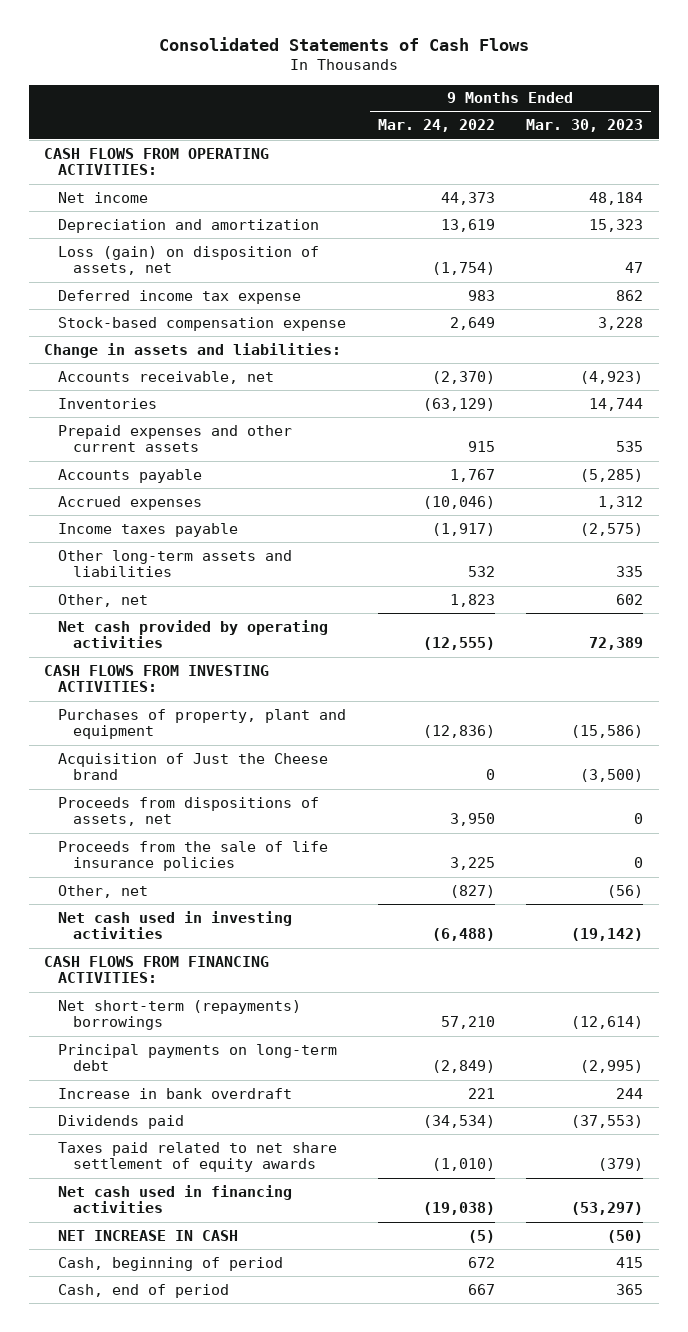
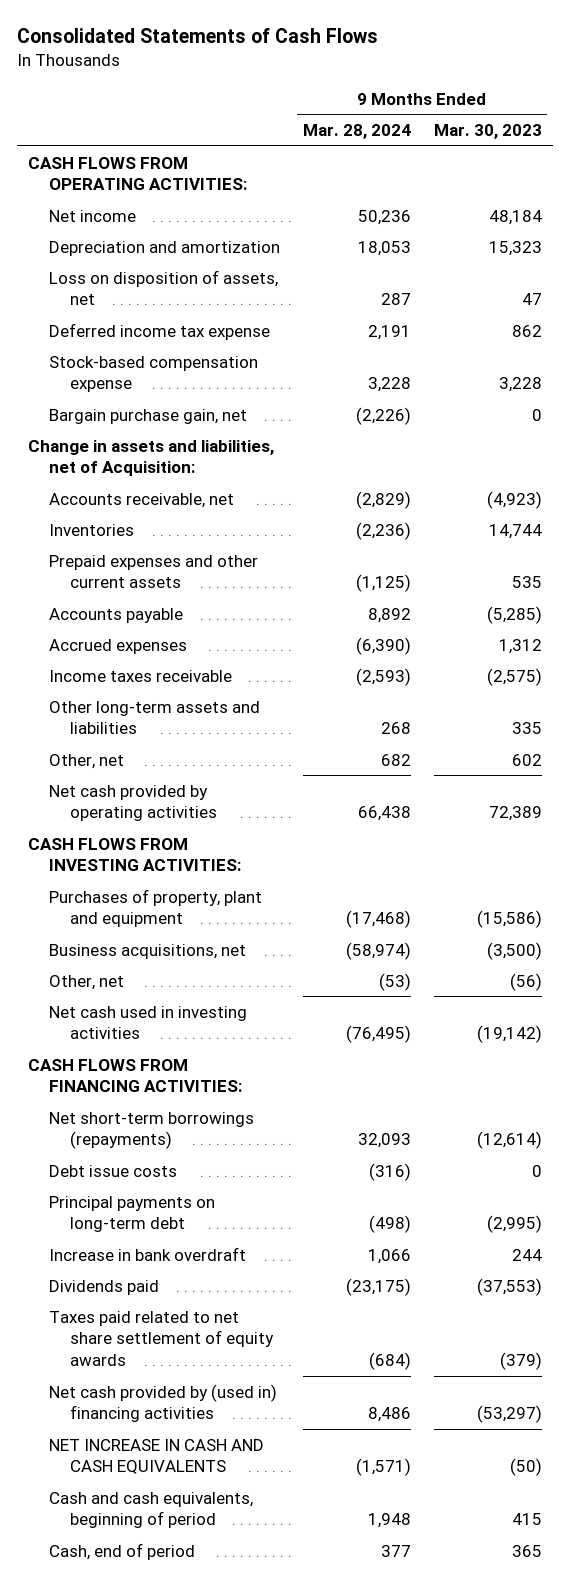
[377,119,495,133] Mar. 24, 2022 -> none
none -> [302,124,411,140] Mar. 28, 2024
[58,245,320,276] Loss (gain) on disposition of assets, net -> [49,269,279,306] Loss on disposition of assets, net
none -> [49,408,248,424] Bargain purchase gain, net
[44,342,342,358] Change in assets and liabilities: -> [28,439,275,477] Change in assets and liabilities, net of Acquisition:
[58,522,239,537] Income taxes payable -> [49,669,233,682] Income taxes receivable
[58,796,320,827] Proceeds from dispositions of assets, net -> none
[58,840,329,872] Proceeds from the sale of life insurance policies -> none
[58,752,329,781] Acquisition of Just the Cheese brand -> [49,943,247,959] Business acquisitions, net
[58,999,302,1031] Net short-term (repayments) borrowings -> [49,1111,255,1150] Net short-term borrowings (repayments)
none -> [49,1164,178,1177] Debt issue costs
[58,1184,293,1214] Net cash used in financing activities -> [49,1383,278,1423] Net cash provided by (used in) financing activities
[58,1229,239,1241] NET INCREASE IN CASH -> [49,1438,265,1475] NET INCREASE IN CASH AND CASH EQUIVALENTS
[58,1256,284,1271] Cash, beginning of period -> [49,1491,254,1529] Cash and cash equivalents, beginning of period

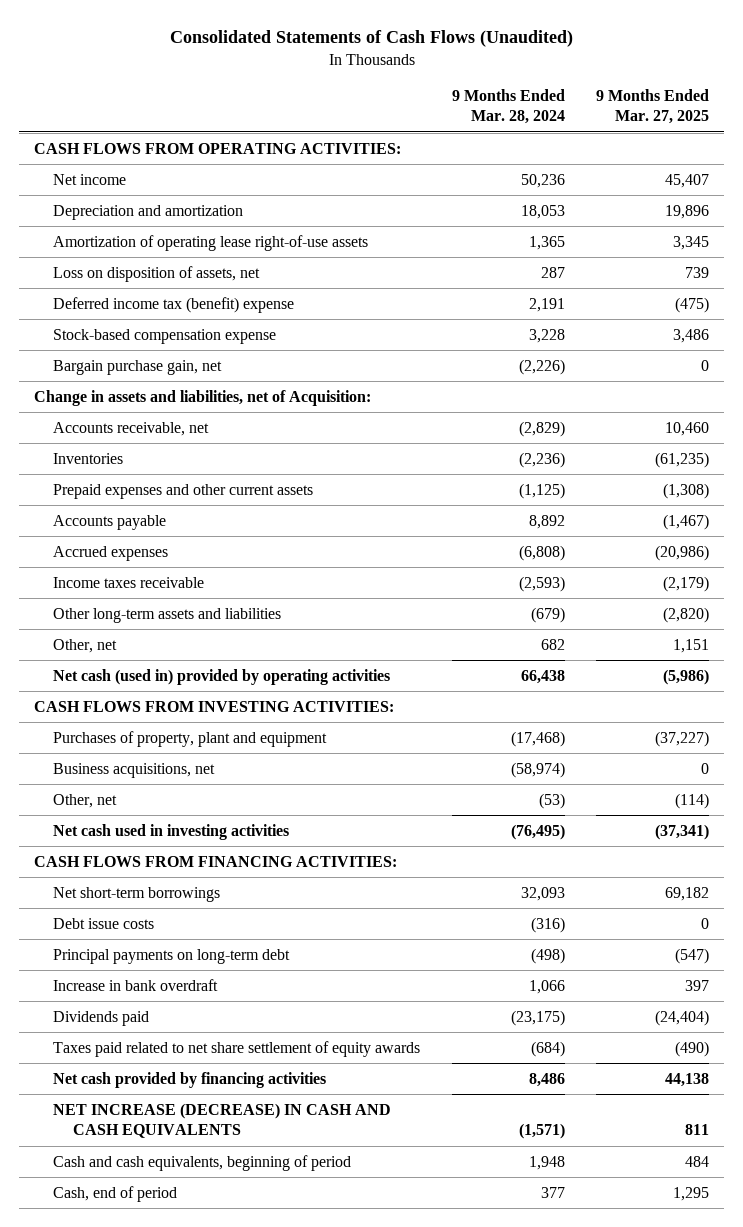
[16,28,378,44] Consolidated Statements of Cash Flows -> [169,30,573,48] Consolidated Statements of Cash Flows (Unaudited)
[433,124,542,140] Mar. 30, 2023 -> none
none -> [595,89,709,125] 9 Months Ended Mar. 27, 2025
none -> [53,234,369,251] Amortization of operating lease right-of-use assets
[49,322,271,340] Deferred income tax expense -> [53,296,295,313] Deferred income tax (benefit) expense
[355,636,411,655] (6,390) -> [518,544,565,561] (6,808)
[380,722,411,735] 268 -> [530,606,565,623] (679)
[49,784,218,822] Net cash provided by operating activities -> [53,668,391,685] Net cash (used in) provided by operating activities
[49,1111,255,1150] Net short-term borrowings (repayments) -> [53,886,221,902] Net short-term borrowings
[49,1383,278,1423] Net cash provided by (used in) financing activities -> [53,1071,327,1088] Net cash provided by financing activities
[49,1438,265,1475] NET INCREASE IN CASH AND CASH EQUIVALENTS -> [53,1102,392,1139] NET INCREASE (DECREASE) IN CASH AND CASH EQUIVALENTS

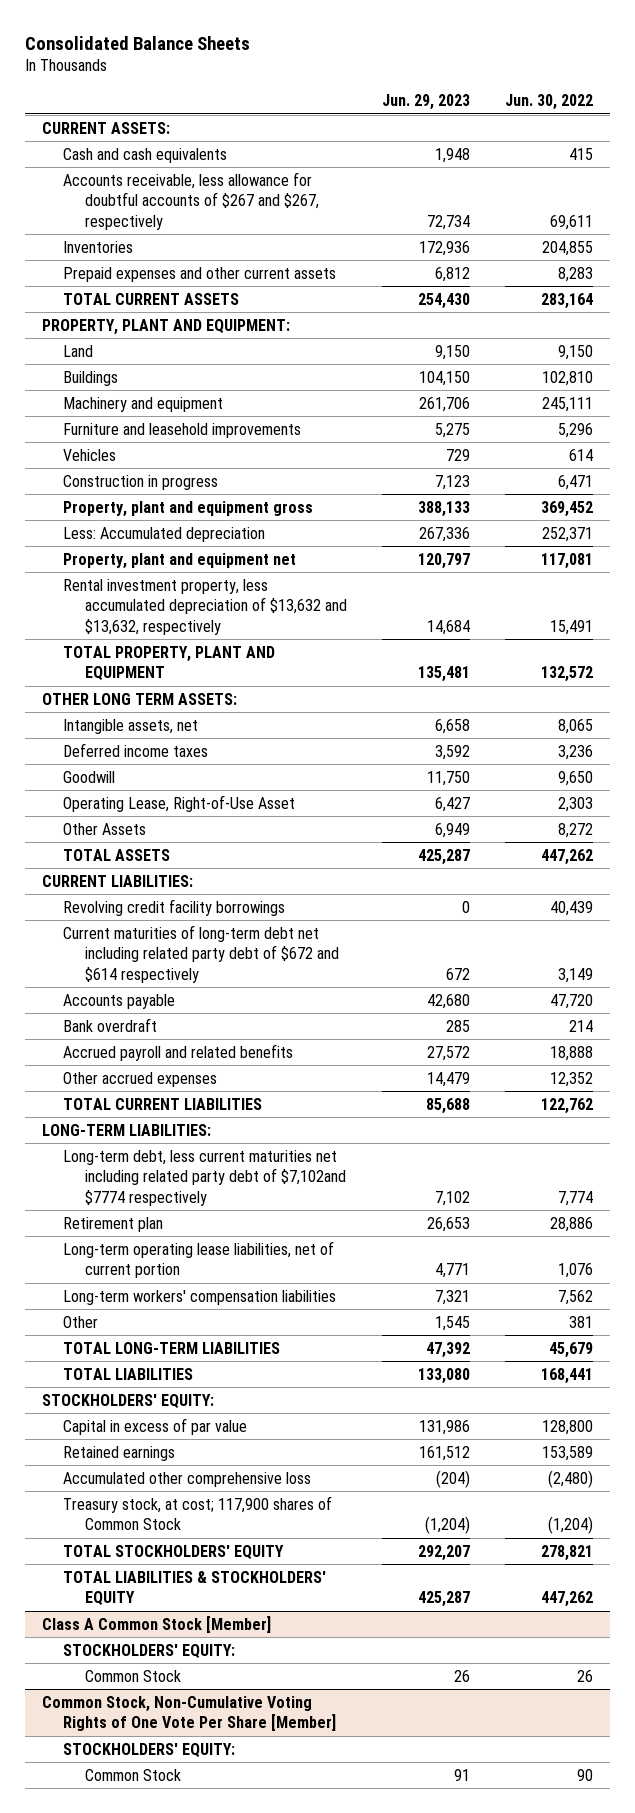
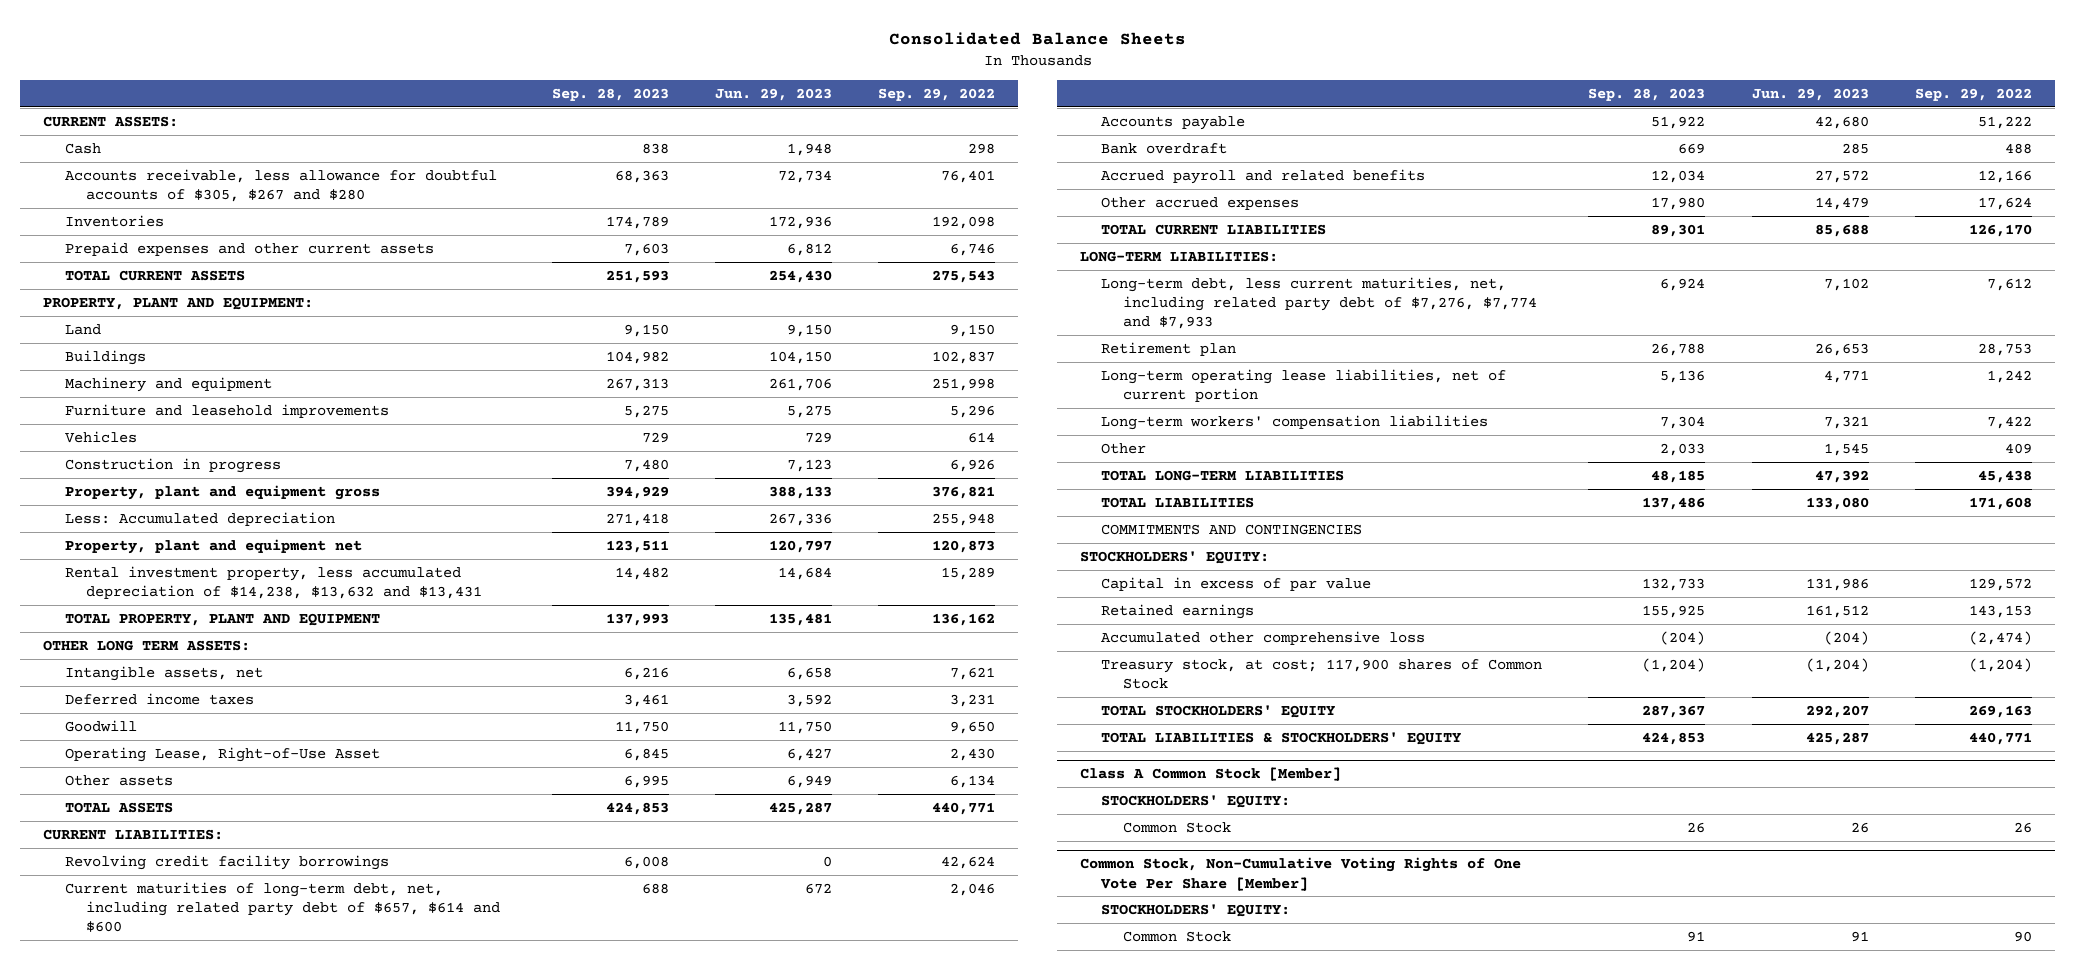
[504,94,593,111] Jun. 30, 2022 -> none
none -> [551,88,669,102] Sep. 28, 2023
none -> [878,88,996,102] Sep. 29, 2022
[63,147,228,163] Cash and cash equivalents -> [64,142,101,154] Cash
[63,171,319,231] Accounts receivable, less allowance for doubtful accounts of $267 and $267, respectively -> [64,168,497,202] Accounts receivable, less allowance for doubtful accounts of $305, $267 and $280
[63,578,347,636] Rental investment property, less accumulated depreciation of $13,632 and $13,632, respectively -> [64,565,483,599] Rental investment property, less accumulated depreciation of $14,238, $13,632 and $13,431
[63,822,147,835] Other Assets -> [64,774,173,786] Other assets
[63,924,339,984] Current maturities of long-term debt net including related party debt of $672 and $614 respectively -> [64,881,501,933] Current maturities of long-term debt, net, including related party debt of $657, $614 and $600
[63,1149,346,1207] Long-term debt, less current maturities net including related party debt of $7,102and $7774 respectively -> [1101,276,1537,330] Long-term debt, less current maturities, net, including related party debt of $7,276, $7,774 and $7,933
none -> [1101,523,1363,535] COMMITMENTS AND CONTINGENCIES

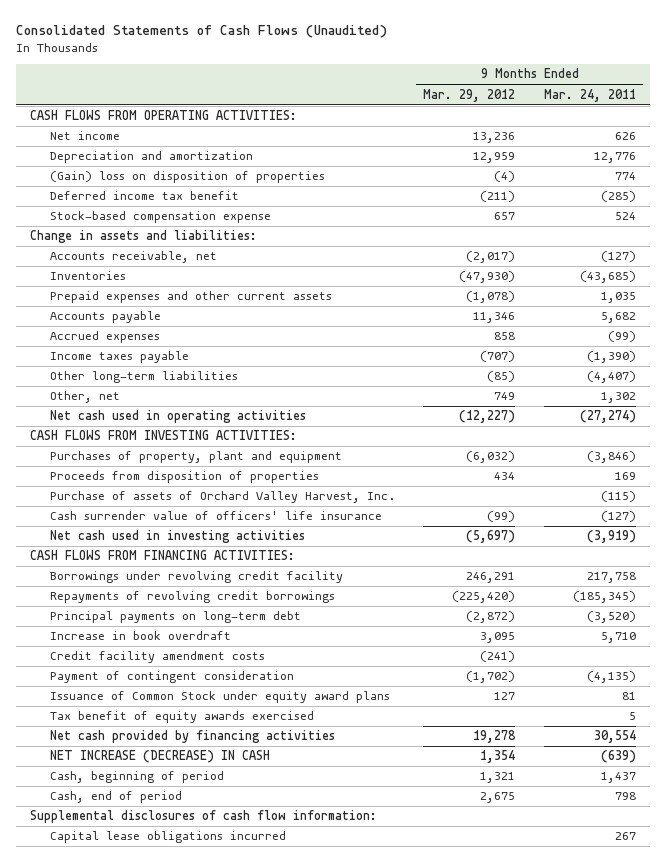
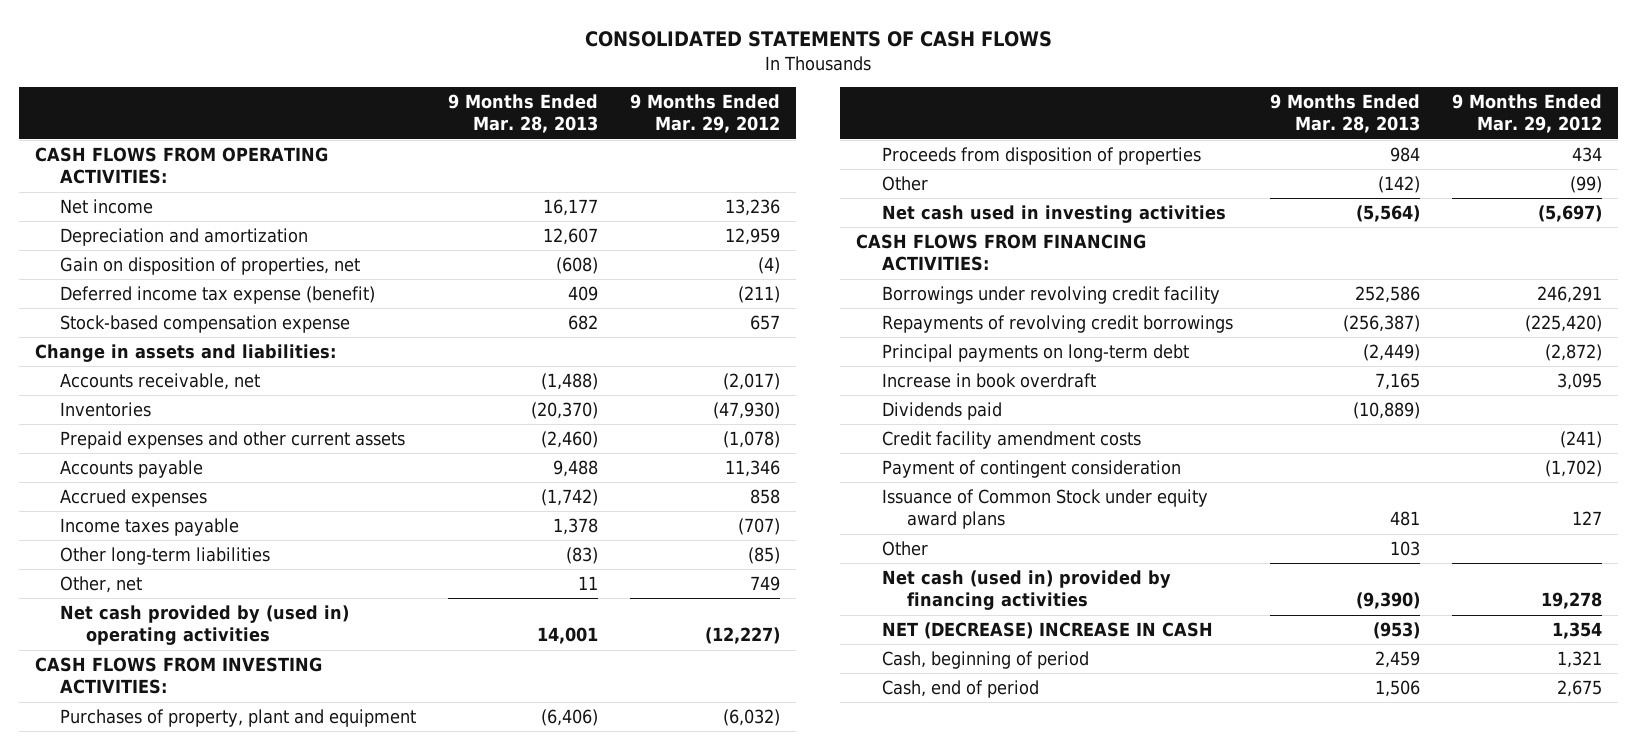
[15,24,387,38] Consolidated Statements of Cash Flows (Unaudited) -> [585,30,1053,47] CONSOLIDATED STATEMENTS OF CASH FLOWS
[543,88,636,102] Mar. 24, 2011 -> none
none -> [448,94,599,134] 9 Months Ended Mar. 28, 2013
[49,171,325,184] (Gain) loss on disposition of properties -> [60,257,361,276] Gain on disposition of properties, net
[49,191,239,201] Deferred income tax benefit -> [60,286,376,305] Deferred income tax expense (benefit)
[49,410,306,424] Net cash used in operating activities -> [60,605,350,646] Net cash provided by (used in) operating activities
[49,491,395,504] Purchase of assets of Orchard Valley Harvest, Inc. -> none
[49,511,382,521] Cash surrender value of officers' life insurance -> none
none -> [881,176,928,192] Other
none -> [881,402,1002,421] Dividends paid
[49,711,314,724] Tax benefit of equity awards exercised -> none
none -> [881,541,928,557] Other
[49,730,335,744] Net cash provided by financing activities -> [881,570,1171,611] Net cash (used in) provided by financing activities
[49,750,270,764] NET INCREASE (DECREASE) IN CASH -> [881,622,1213,640] NET (DECREASE) INCREASE IN CASH
[30,810,378,824] Supplemental disclosures of cash flow information: -> none
[49,831,286,844] Capital lease obligations incurred -> none

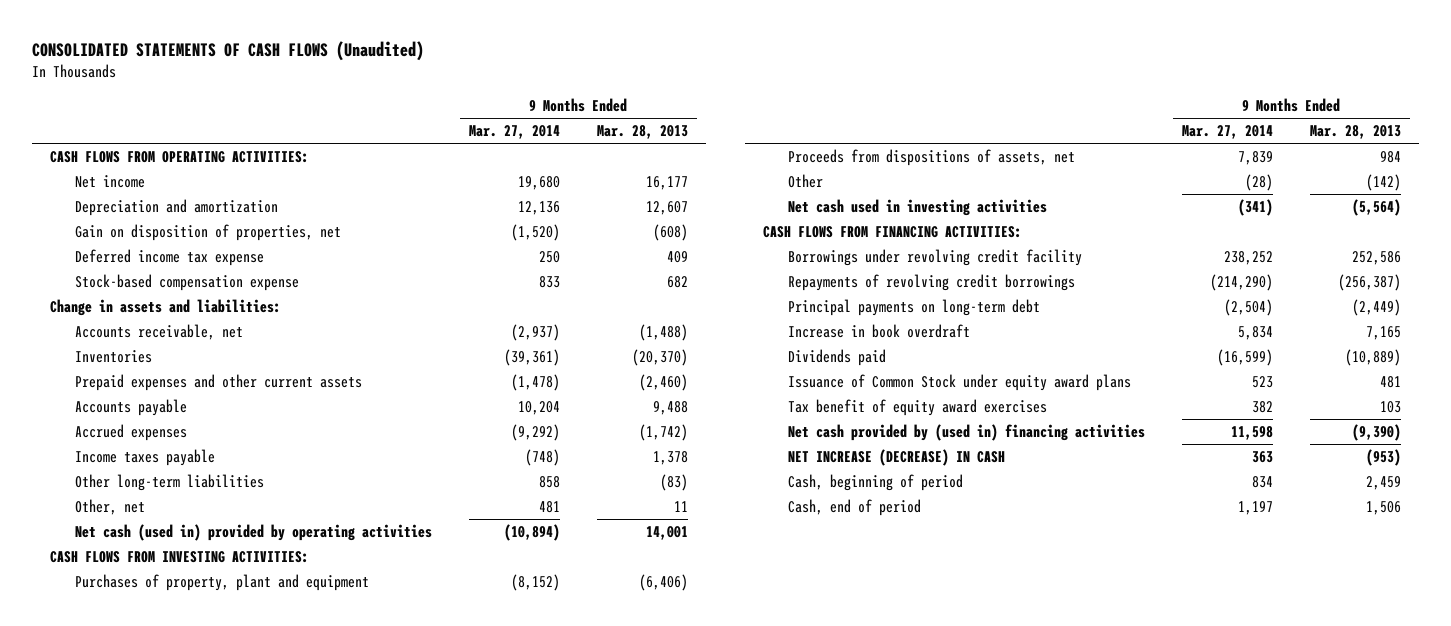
[585,30,1053,47] CONSOLIDATED STATEMENTS OF CASH FLOWS -> [32,41,425,62] CONSOLIDATED STATEMENTS OF CASH FLOWS (Unaudited)
[630,94,781,134] 9 Months Ended Mar. 29, 2012 -> none
none -> [468,125,560,140] Mar. 27, 2014
[60,286,376,305] Deferred income tax expense (benefit) -> [75,249,265,267] Deferred income tax expense
[60,605,350,646] Net cash provided by (used in) operating activities -> [75,524,433,542] Net cash (used in) provided by operating activities
[881,147,1201,166] Proceeds from disposition of properties -> [788,149,1076,167] Proceeds from dispositions of assets, net
[881,431,1141,450] Credit facility amendment costs -> none
[881,460,1181,479] Payment of contingent consideration -> none
[881,541,928,557] Other -> none
none -> [788,399,1048,417] Tax benefit of equity award exercises
[881,570,1171,611] Net cash (used in) provided by financing activities -> [788,424,1146,442] Net cash provided by (used in) financing activities
[881,622,1213,640] NET (DECREASE) INCREASE IN CASH -> [788,449,1006,467] NET INCREASE (DECREASE) IN CASH

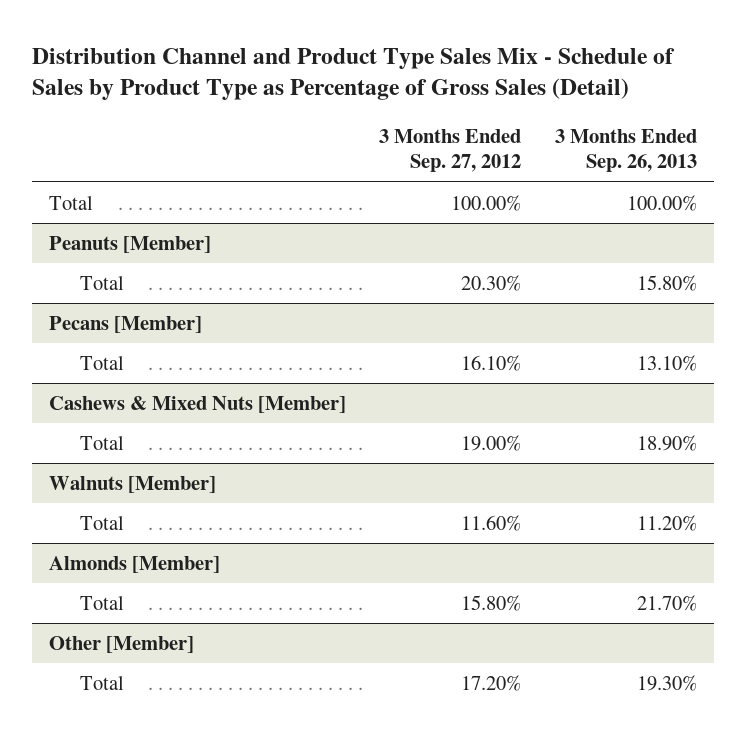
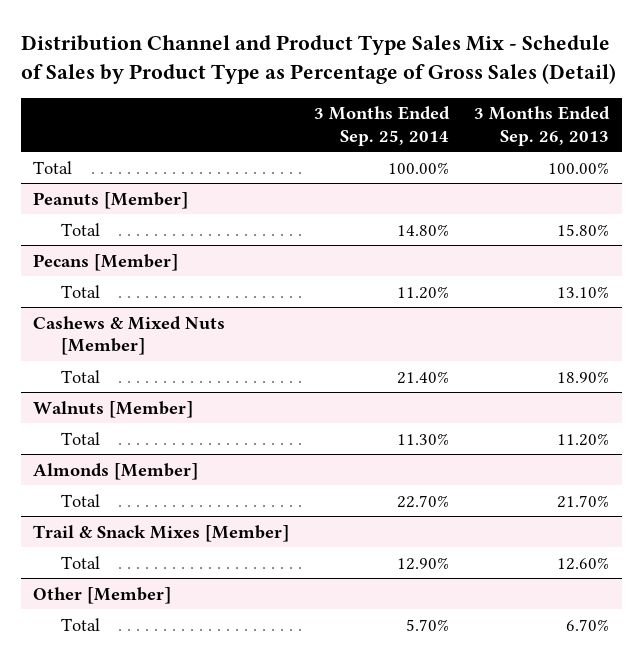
[379,128,522,173] 3 Months Ended Sep. 27, 2012 -> none
none -> [314,106,451,146] 3 Months Ended Sep. 25, 2014
none -> [33,524,290,542] Trail & Snack Mixes [Member]
none -> [61,555,101,569] Total
[637,674,698,691] 19.30% -> [566,618,610,631] 6.70%

